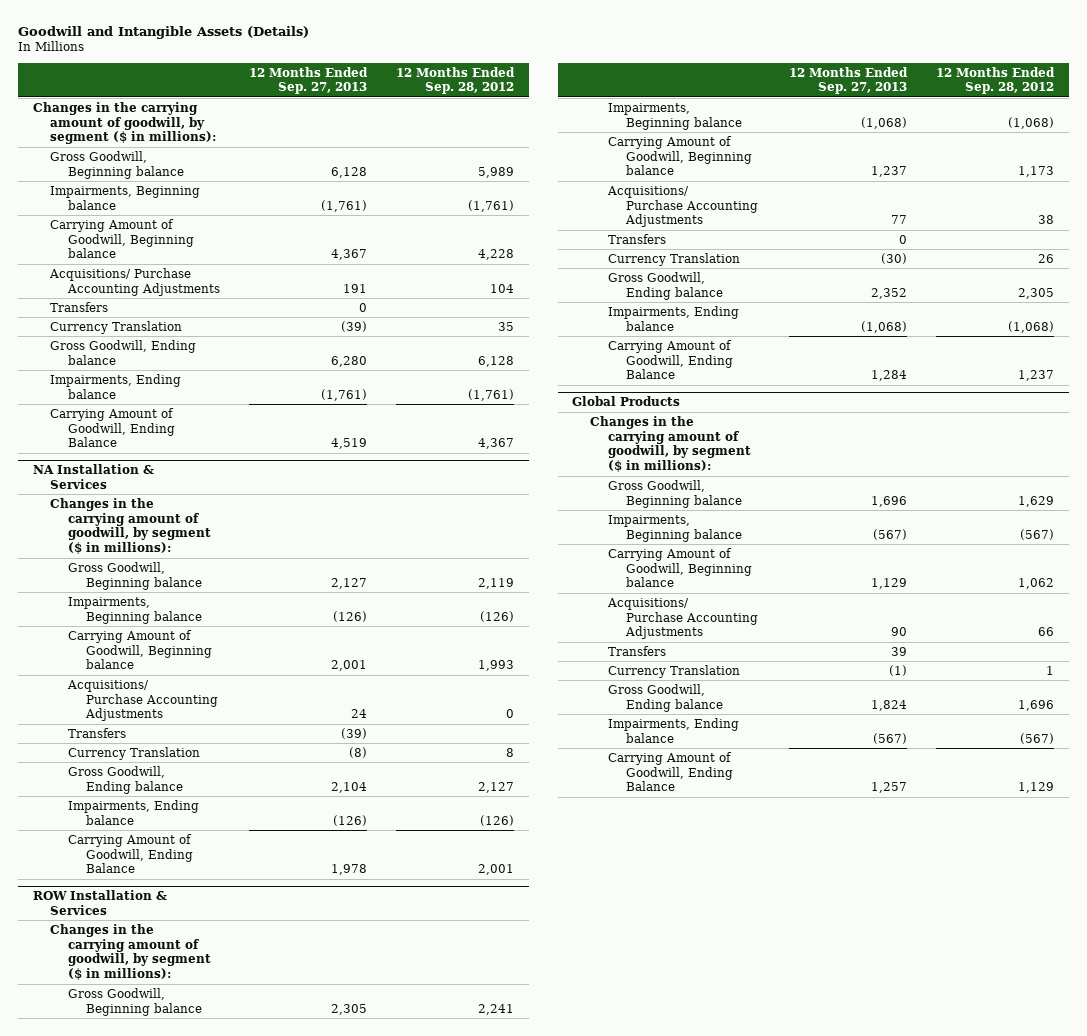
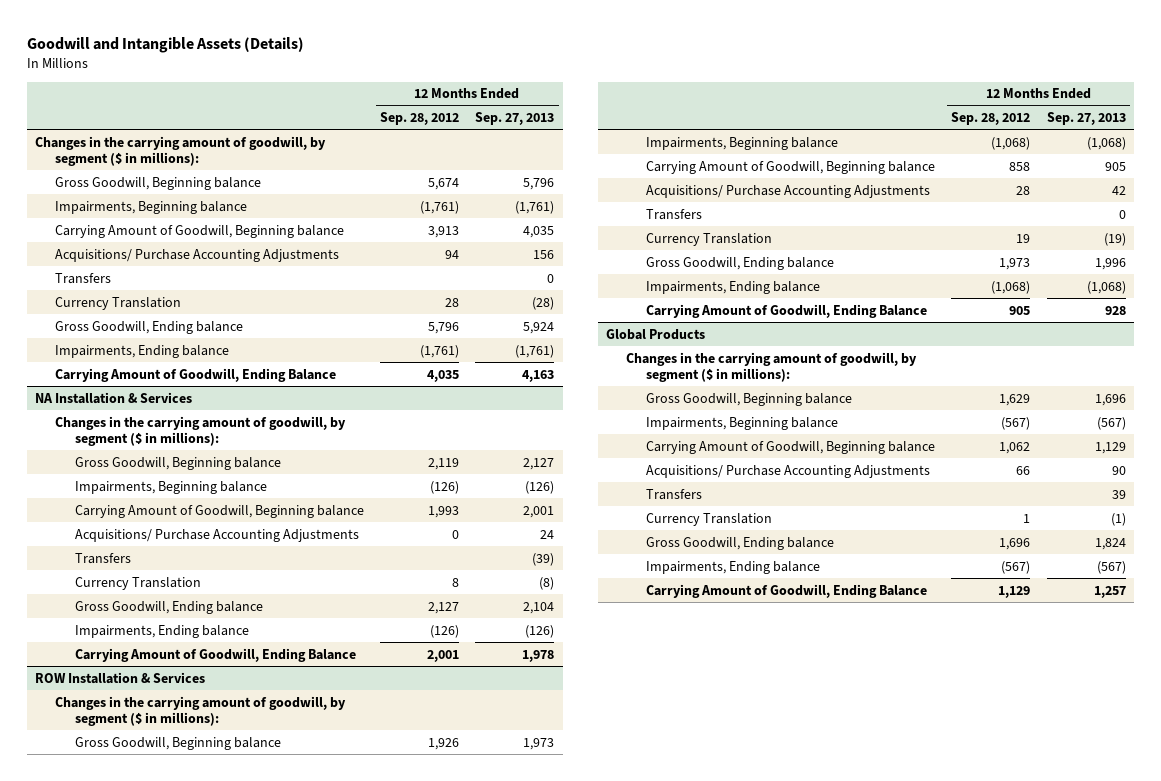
[331,166,368,178] 6,128 -> [523,177,555,190] 5,796
[478,166,515,178] 5,989 -> [428,177,460,190] 5,674
[331,249,368,261] 4,367 -> [523,225,555,238] 4,035
[478,249,515,261] 4,228 -> [428,225,460,238] 3,913
[343,283,368,293] 191 -> [533,249,555,259] 156
[490,283,515,293] 104 -> [445,249,460,259] 94
[341,320,368,332] (39) -> [532,296,555,310] (28)
[498,321,515,331] 35 -> [445,297,460,307] 28
[331,355,368,367] 6,280 -> [523,321,555,334] 5,924
[478,355,515,367] 6,128 -> [428,321,460,334] 5,796
[331,438,368,450] 4,519 -> [522,369,555,382] 4,163
[478,438,515,450] 4,367 -> [427,369,460,382] 4,035
[331,1003,368,1015] 2,305 -> [523,737,555,750] 1,973
[478,1003,515,1015] 2,241 -> [428,737,460,750] 1,926
[871,166,908,178] 1,237 -> [1104,161,1126,171] 905
[1018,166,1055,178] 1,173 -> [1009,161,1031,171] 858
[891,215,908,225] 77 -> [1111,185,1126,195] 42
[1038,215,1055,225] 38 -> [1016,185,1031,195] 28
[881,252,908,264] (30) -> [1103,232,1126,246] (19)
[1038,253,1055,263] 26 -> [1016,233,1031,243] 19
[871,287,908,299] 2,352 -> [1094,257,1126,270] 1,996
[1018,287,1055,299] 2,305 -> [999,257,1031,270] 1,973
[871,370,908,382] 1,284 -> [1104,305,1126,315] 928
[1018,370,1055,382] 1,237 -> [1009,305,1031,315] 905

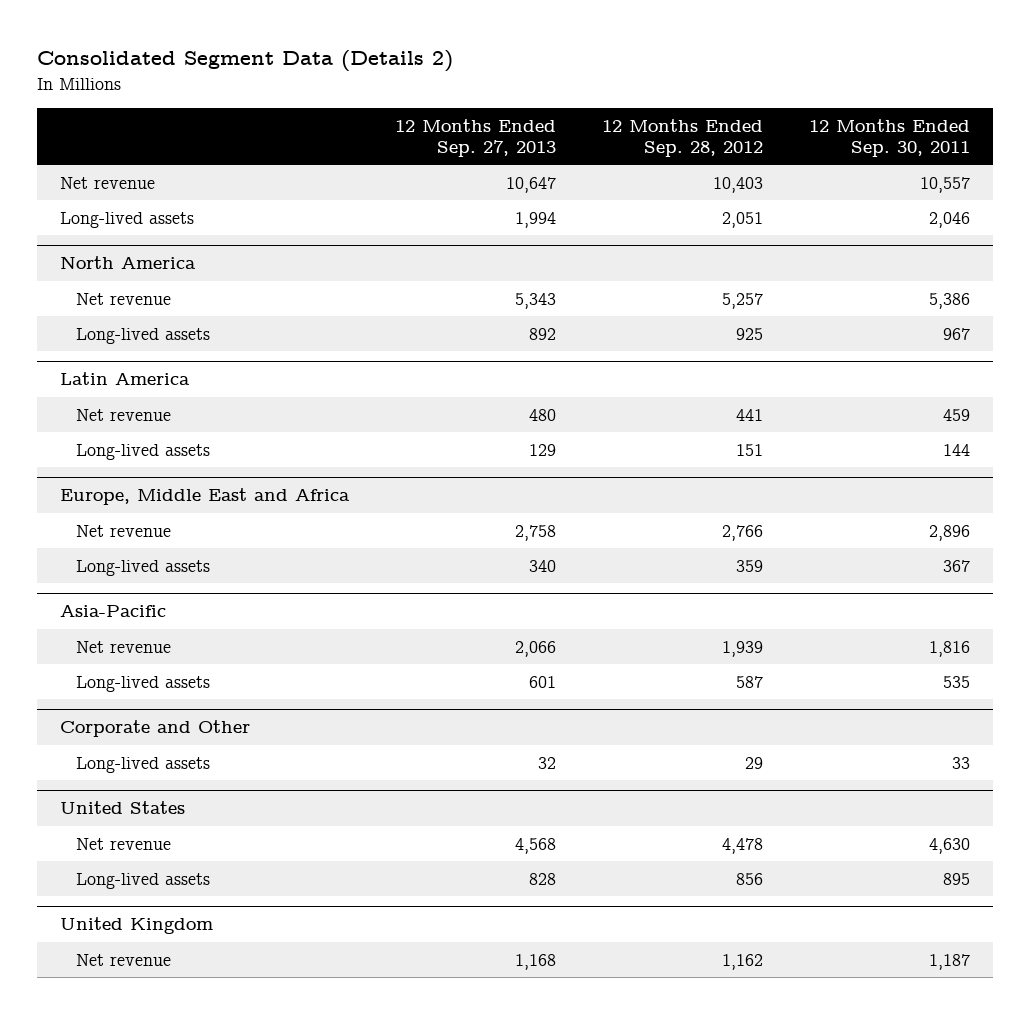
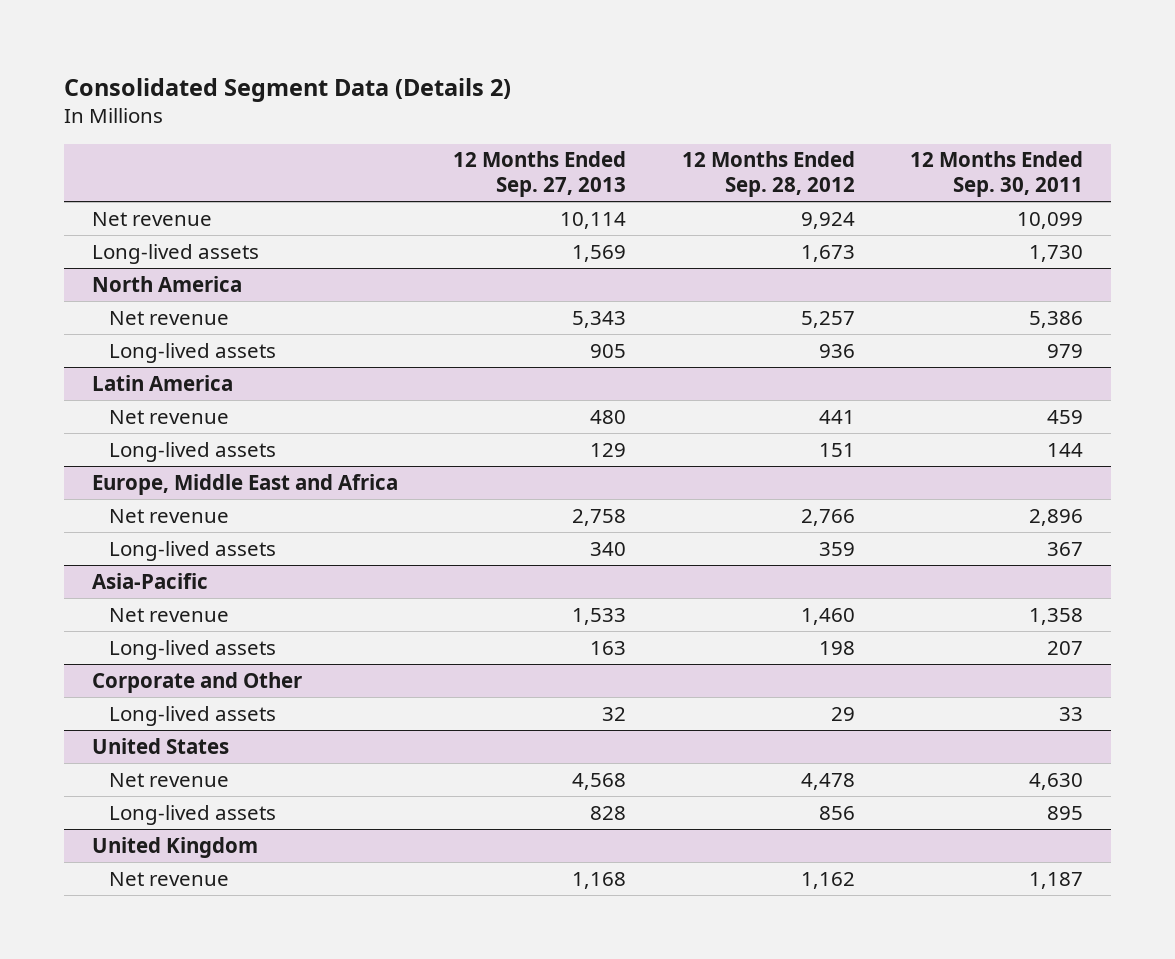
[506,176,557,193] 10,647 -> [560,211,627,229] 10,114
[713,176,764,193] 10,403 -> [800,211,855,229] 9,924
[920,176,971,193] 10,557 -> [1017,211,1084,229] 10,099
[515,211,557,228] 1,994 -> [572,244,627,262] 1,569
[722,211,764,228] 2,051 -> [800,244,855,262] 1,673
[929,211,971,228] 2,046 -> [1029,244,1084,262] 1,730
[529,327,557,340] 892 -> [590,343,627,358] 905
[736,327,764,340] 925 -> [818,343,855,358] 936
[943,327,971,340] 967 -> [1047,343,1084,358] 979
[515,640,557,657] 2,066 -> [572,607,627,625] 1,533
[722,640,764,657] 1,939 -> [800,607,855,625] 1,460
[929,640,971,657] 1,816 -> [1029,607,1084,625] 1,358
[529,675,557,688] 601 -> [590,640,627,655] 163
[736,675,764,688] 587 -> [818,640,855,655] 198
[943,675,971,688] 535 -> [1047,640,1084,655] 207

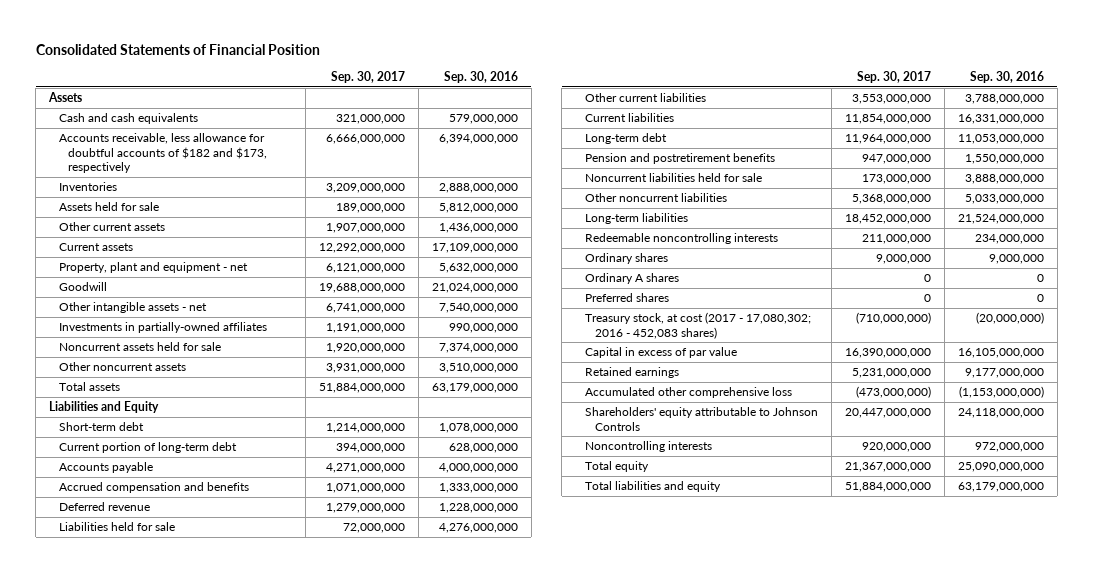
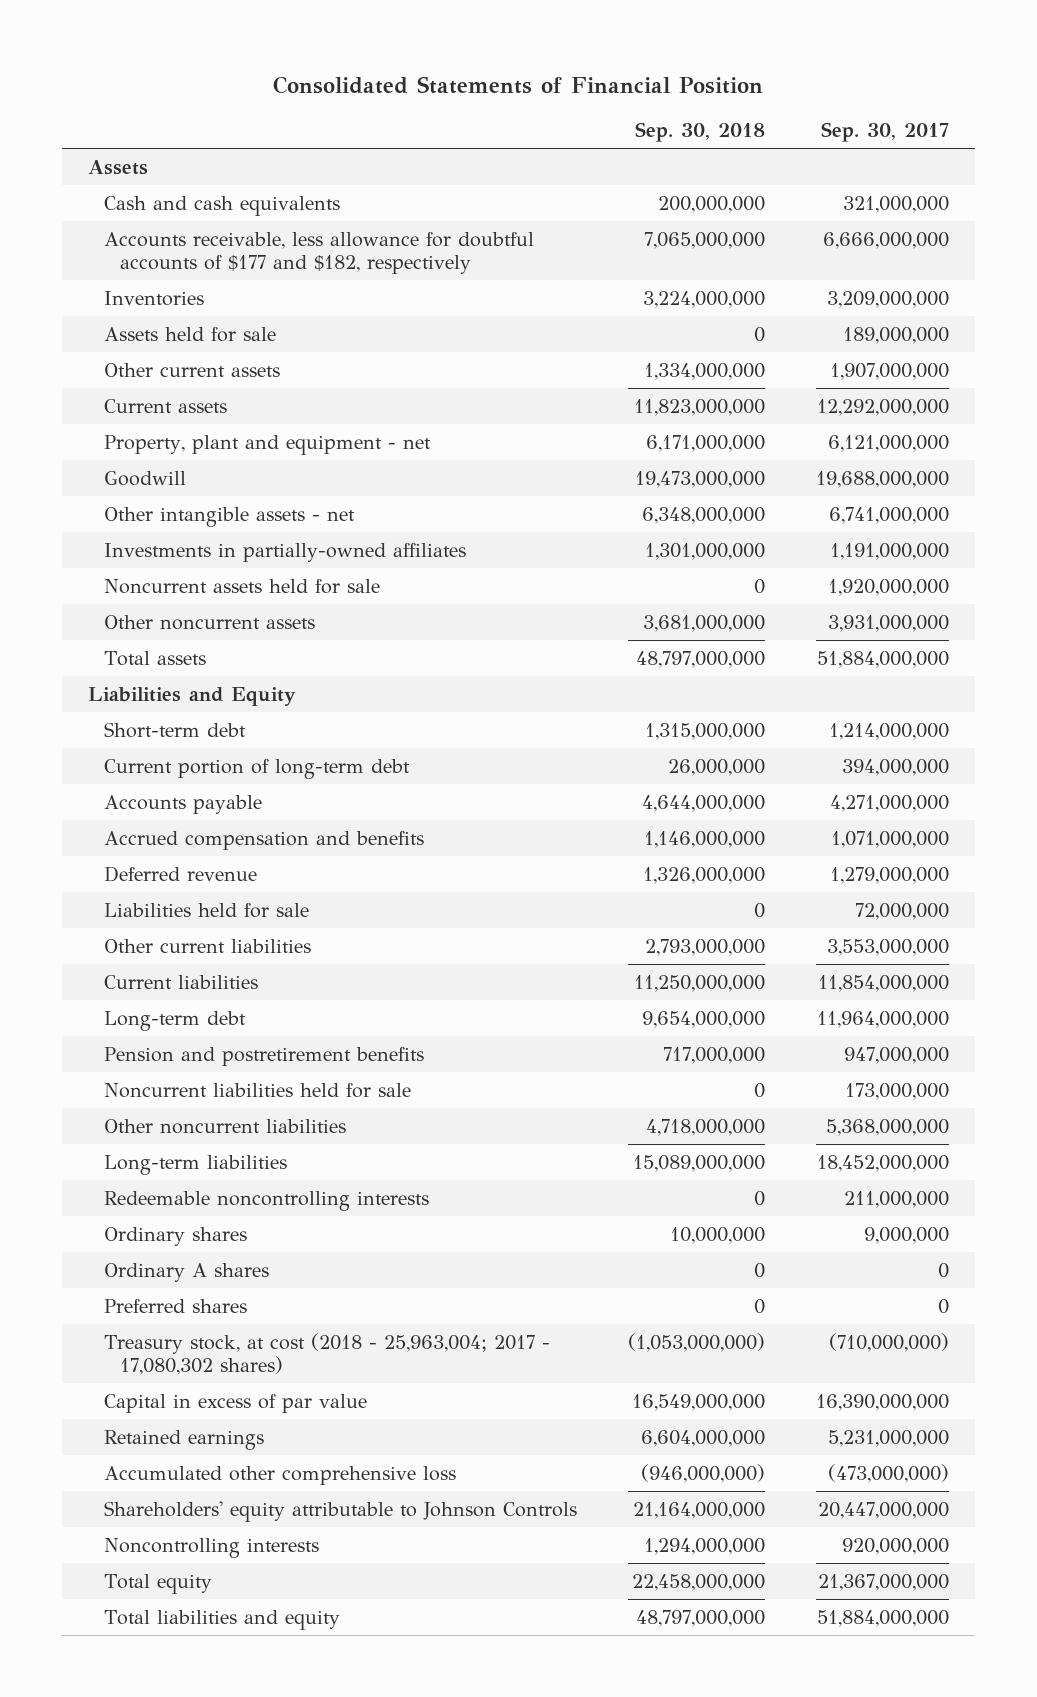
[443,71,518,84] Sep. 30, 2016 -> none
none -> [634,122,765,143] Sep. 30, 2018
[58,133,268,174] Accounts receivable, less allowance for doubtful accounts of $182 and $173, respectively -> [103,231,534,274] Accounts receivable, less allowance for doubtful accounts of $177 and $182, respectively
[584,312,811,339] Treasury stock, at cost (2017 - 17,080,302; 2016 - 452,083 shares) -> [103,1332,550,1375] Treasury stock, at cost (2018 - 25,963,004; 2017 - 17,080,302 shares)

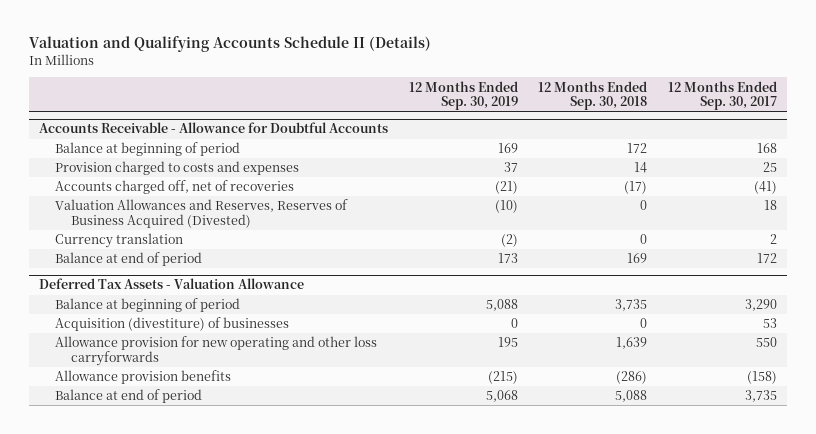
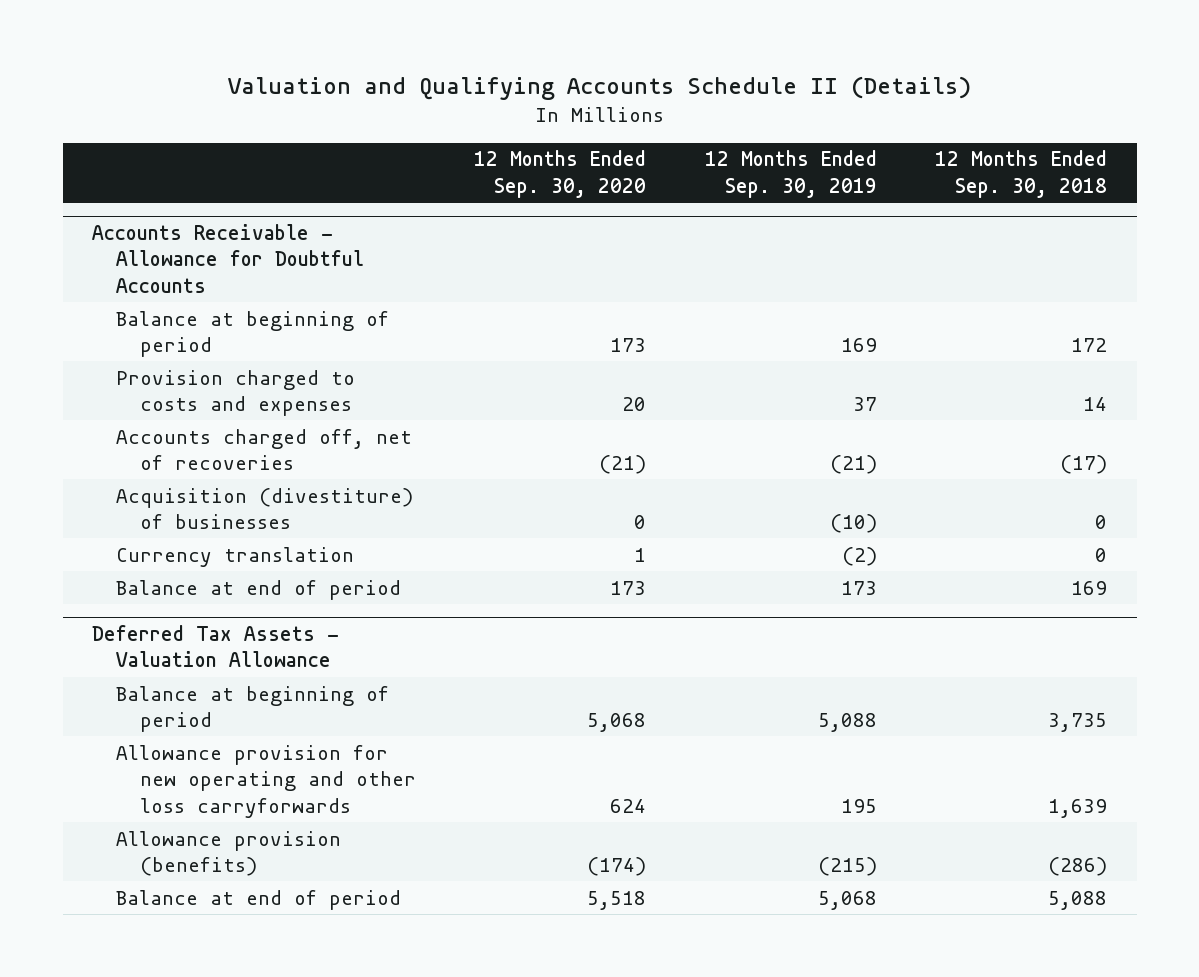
[667,80,777,111] 12 Months Ended Sep. 30, 2017 -> none
none -> [474,150,647,198] 12 Months Ended Sep. 30, 2020
[55,199,349,228] Valuation Allowances and Reserves, Reserves of Business Acquired (Divested) -> [115,487,413,530] Acquisition (divestiture) of businesses
[55,317,290,332] Acquisition (divestiture) of businesses -> none
[55,370,232,385] Allowance provision benefits -> [115,830,341,877] Allowance provision (benefits)

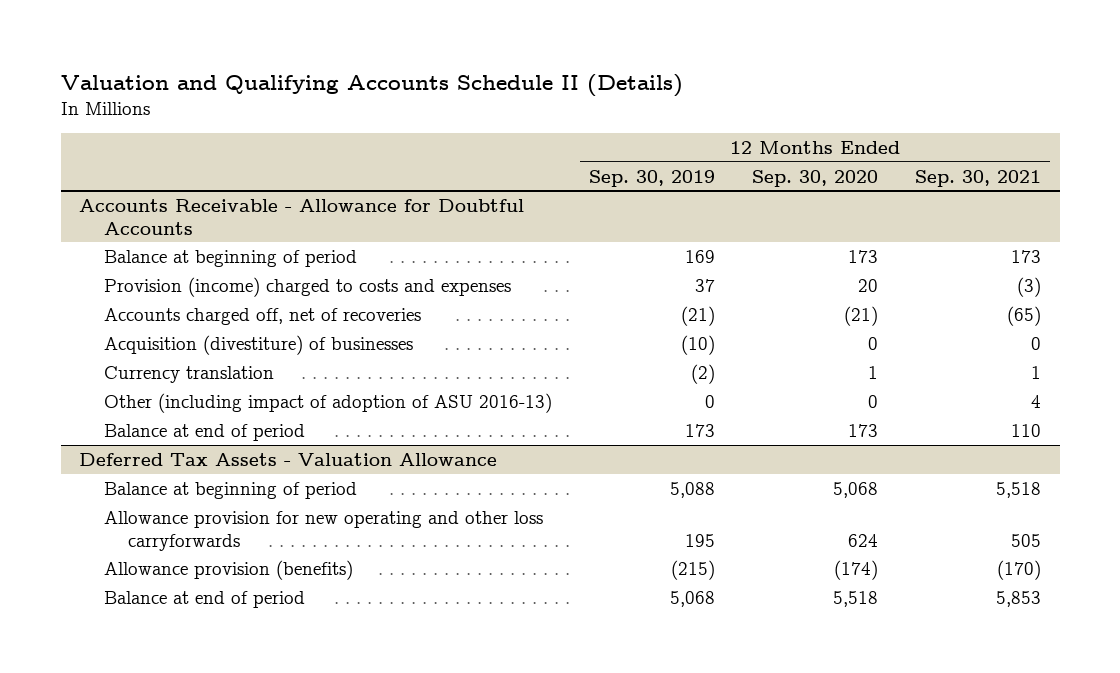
[935,150,1108,198] 12 Months Ended Sep. 30, 2018 -> none
none -> [915,169,1042,187] Sep. 30, 2021
[115,369,355,417] Provision charged to costs and expenses -> [103,276,511,297] Provision (income) charged to costs and expenses
none -> [103,392,552,413] Other (including impact of adoption of ASU 2016-13)

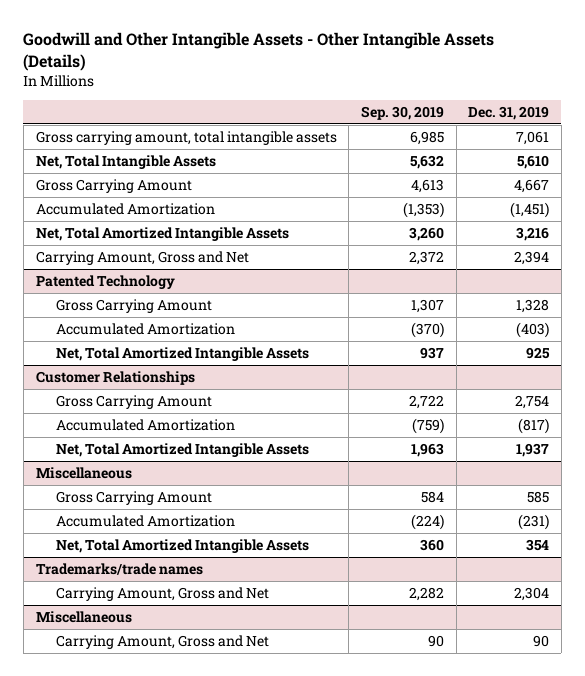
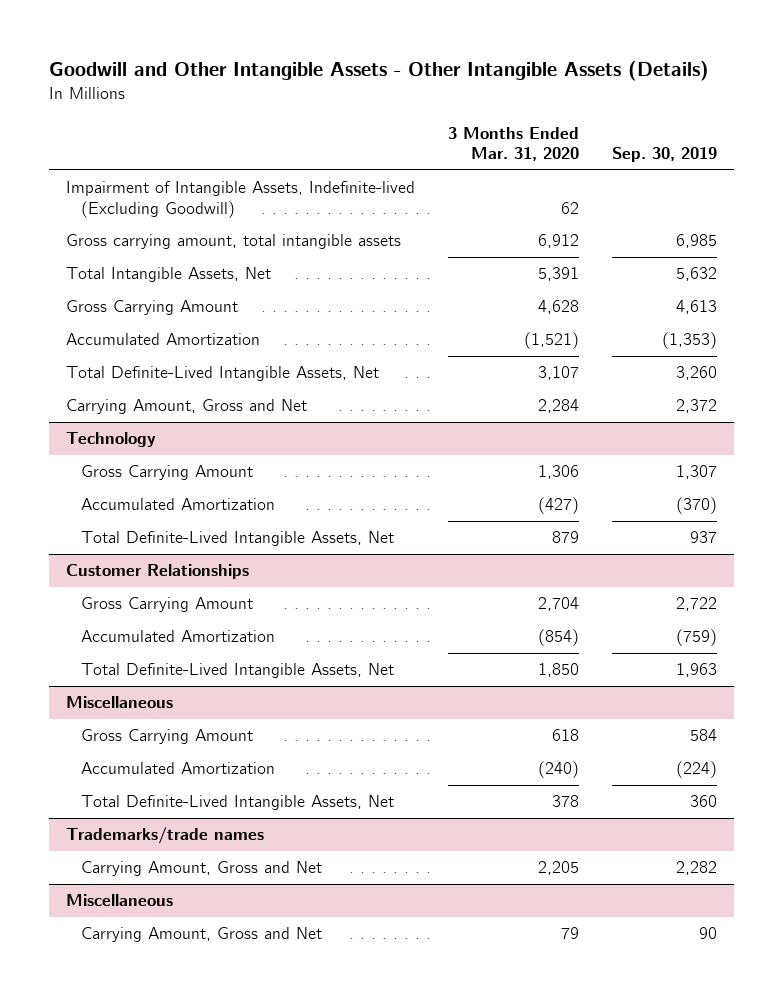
[468,105,550,120] Dec. 31, 2019 -> none
none -> [447,126,579,161] 3 Months Ended Mar. 31, 2020
none -> [65,181,415,218] Impairment of Intangible Assets, Indefinite-lived (Excluding Goodwill)
[35,154,216,169] Net, Total Intangible Assets -> [65,267,271,283] Total Intangible Assets, Net
[35,226,289,241] Net, Total Amortized Intangible Assets -> [65,366,379,382] Total Definite-Lived Intangible Assets, Net
[35,274,175,289] Patented Technology -> [65,432,156,448] Technology
[55,346,309,361] Net, Total Amortized Intangible Assets -> [80,531,394,547] Total Definite-Lived Intangible Assets, Net
[55,442,309,457] Net, Total Amortized Intangible Assets -> [80,663,394,679] Total Definite-Lived Intangible Assets, Net
[55,538,309,553] Net, Total Amortized Intangible Assets -> [80,795,394,811] Total Definite-Lived Intangible Assets, Net

